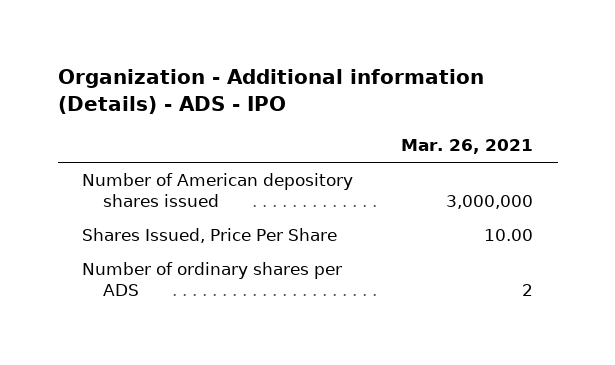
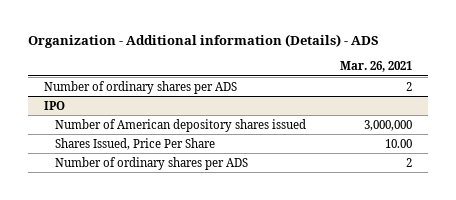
[57,69,484,114] Organization - Additional information (Details) - ADS - IPO -> [27,34,379,49] Organization - Additional information (Details) - ADS
none -> [44,80,238,94] Number of ordinary shares per ADS
none -> [44,100,66,110] IPO

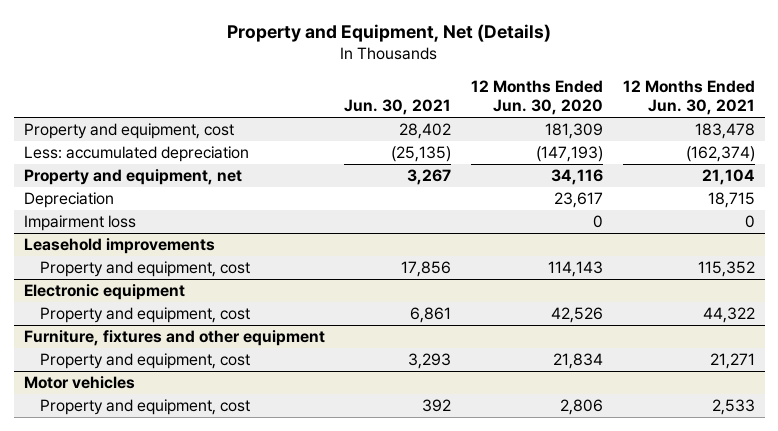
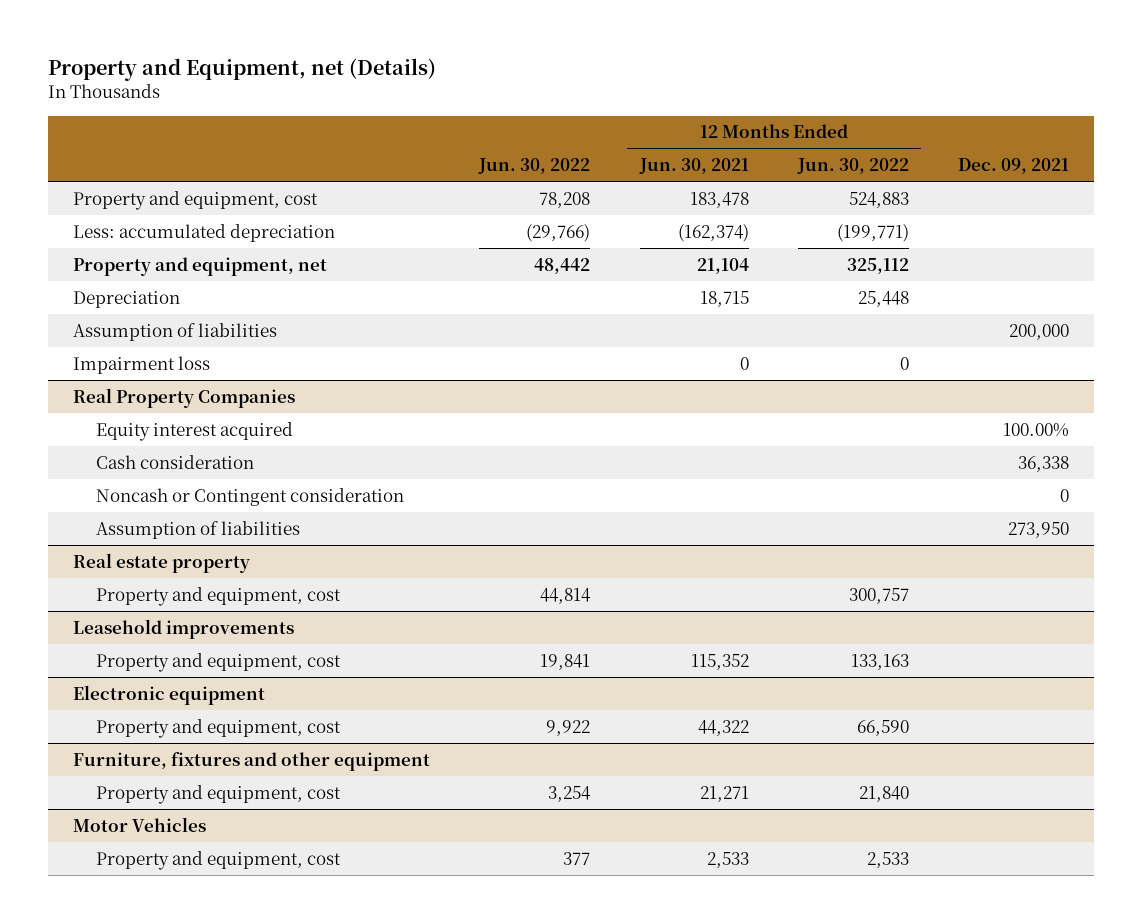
[227,24,552,43] Property and Equipment, Net (Details) -> [48,58,437,82] Property and Equipment, net (Details)
[344,99,452,116] Jun. 30, 2021 -> none
[470,80,603,116] 12 Months Ended Jun. 30, 2020 -> none
none -> [478,158,591,175] Jun. 30, 2022
none -> [797,158,910,175] Jun. 30, 2022
none -> [958,158,1070,175] Dec. 09, 2021
none -> [73,322,278,341] Assumption of liabilities
none -> [73,387,296,408] Real Property Companies
none -> [95,421,293,441] Equity interest acquired
none -> [95,454,254,469] Cash consideration
none -> [95,487,404,506] Noncash or Contingent consideration
none -> [95,520,300,539] Assumption of liabilities
none -> [73,552,251,573] Real estate property
none -> [95,586,341,606] Property and equipment, cost
[23,376,135,390] Motor vehicles -> [73,816,207,832] Motor Vehicles

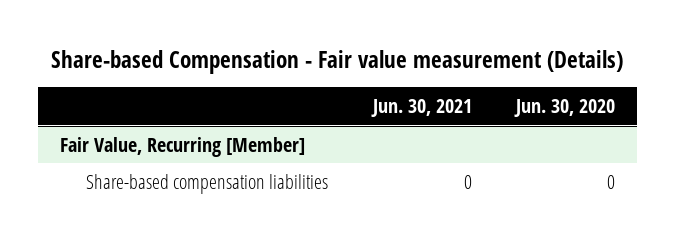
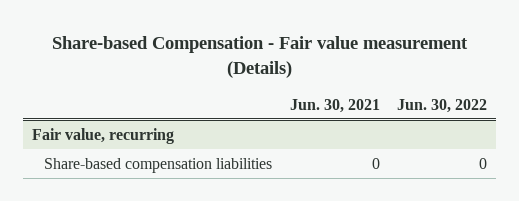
[513,99,615,118] Jun. 30, 2020 -> none
none -> [397,98,488,113] Jun. 30, 2022
[59,136,305,157] Fair Value, Recurring [Member] -> [32,127,175,144] Fair value, recurring

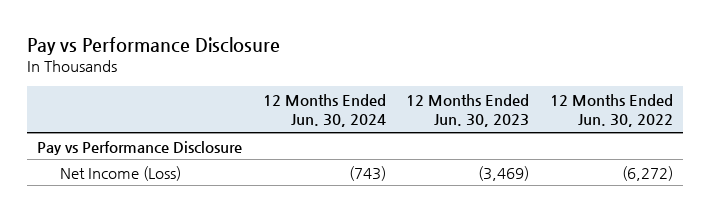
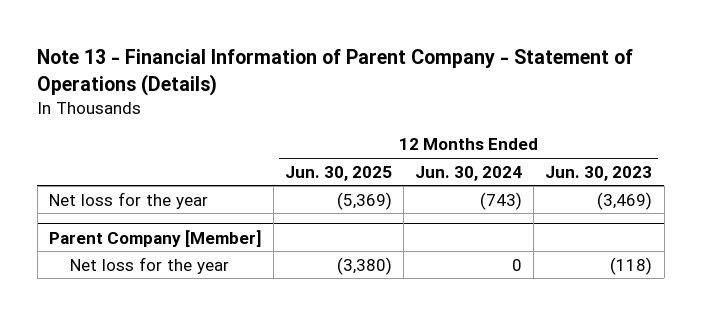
[27,36,281,55] Pay vs Performance Disclosure -> [37,48,634,96] Note 13 - Financial Information of Parent Company - Statement of Operations (Details)
[549,93,673,128] 12 Months Ended Jun. 30, 2022 -> none
none -> [285,165,393,181] Jun. 30, 2025
[37,140,243,155] Pay vs Performance Disclosure -> none
[59,165,181,181] Net Income (Loss) -> [49,191,209,209] Net loss for the year
none -> [49,229,263,247] Parent Company [Member]
none -> [70,256,230,274] Net loss for the year

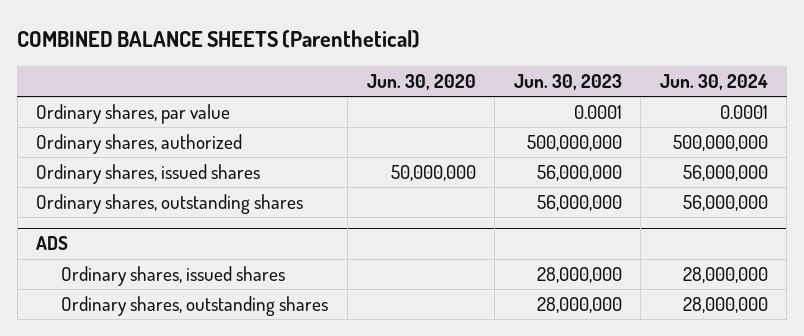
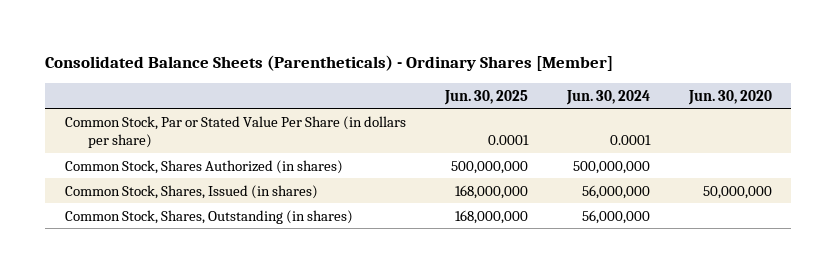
[17,29,421,48] COMBINED BALANCE SHEETS (Parenthetical) -> [45,55,614,72] Consolidated Balance Sheets (Parentheticals) - Ordinary Shares [Member]
[513,73,622,90] Jun. 30, 2023 -> none
none -> [443,89,528,105] Jun. 30, 2025
[36,236,69,251] ADS -> none
[61,266,286,287] Ordinary shares, issued shares -> none
[61,296,329,317] Ordinary shares, outstanding shares -> none
[36,104,231,125] Ordinary shares, par value -> [64,115,406,149] Common Stock, Par or Stated Value Per Share (in dollars per share)
[36,134,243,155] Ordinary shares, authorized -> [64,159,343,174] Common Stock, Shares Authorized (in shares)
[36,164,261,185] Ordinary shares, issued shares -> [64,184,318,199] Common Stock, Shares, Issued (in shares)
[36,194,304,215] Ordinary shares, outstanding shares -> [64,209,353,224] Common Stock, Shares, Outstanding (in shares)

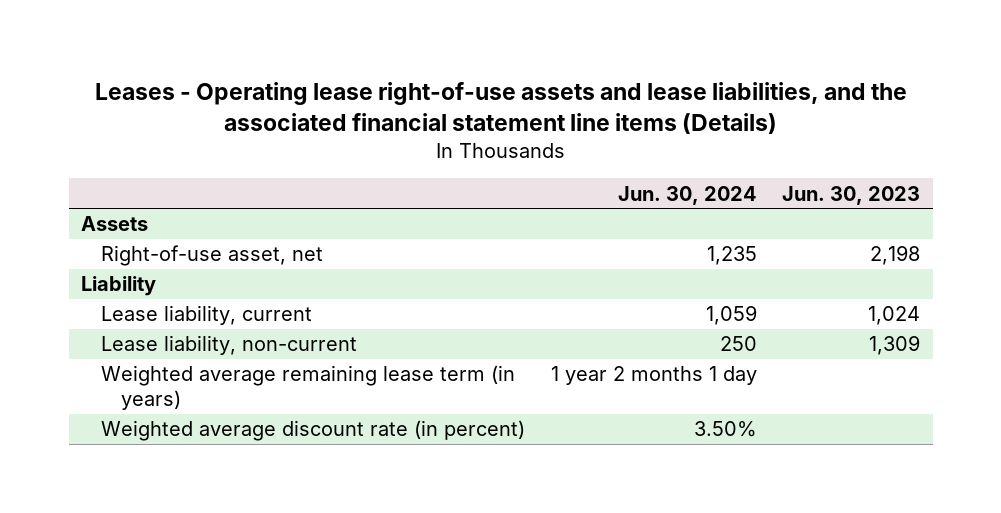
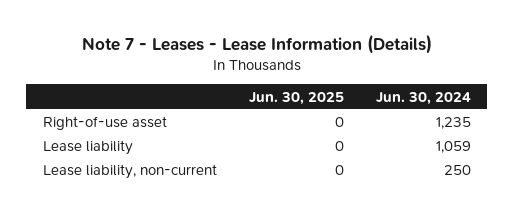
[94,81,907,135] Leases - Operating lease right-of-use assets and lease liabilities, and the associated financial statement line items (Details) -> [81,33,432,54] Note 7 - Leases - Lease Information (Details)
[782,185,921,205] Jun. 30, 2023 -> none
none -> [248,91,344,105] Jun. 30, 2025
[81,216,149,232] Assets -> none
[81,276,157,297] Liability -> none
[101,245,324,267] Right-of-use asset, net -> [42,116,167,131] Right-of-use asset
[101,305,313,326] Lease liability, current -> [42,140,133,156] Lease liability
[101,365,516,411] Weighted average remaining lease term (in years) -> none
[101,420,526,442] Weighted average discount rate (in percent) -> none

